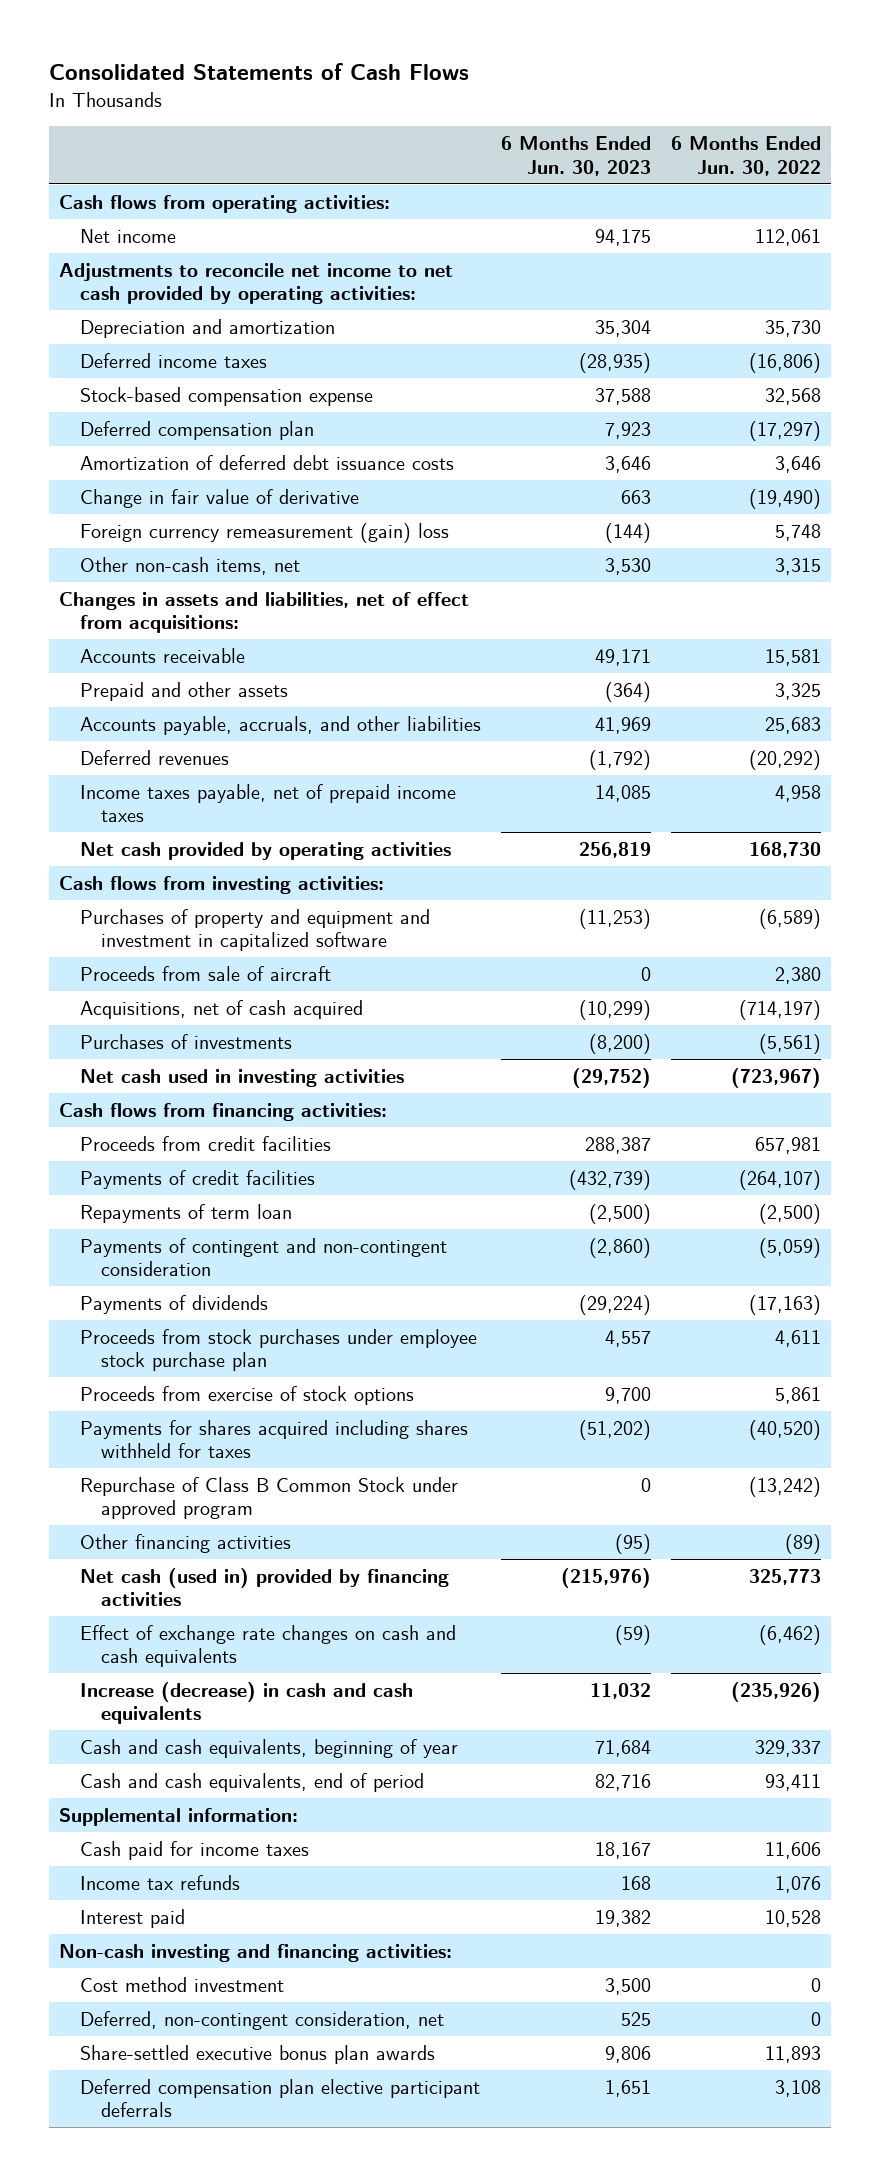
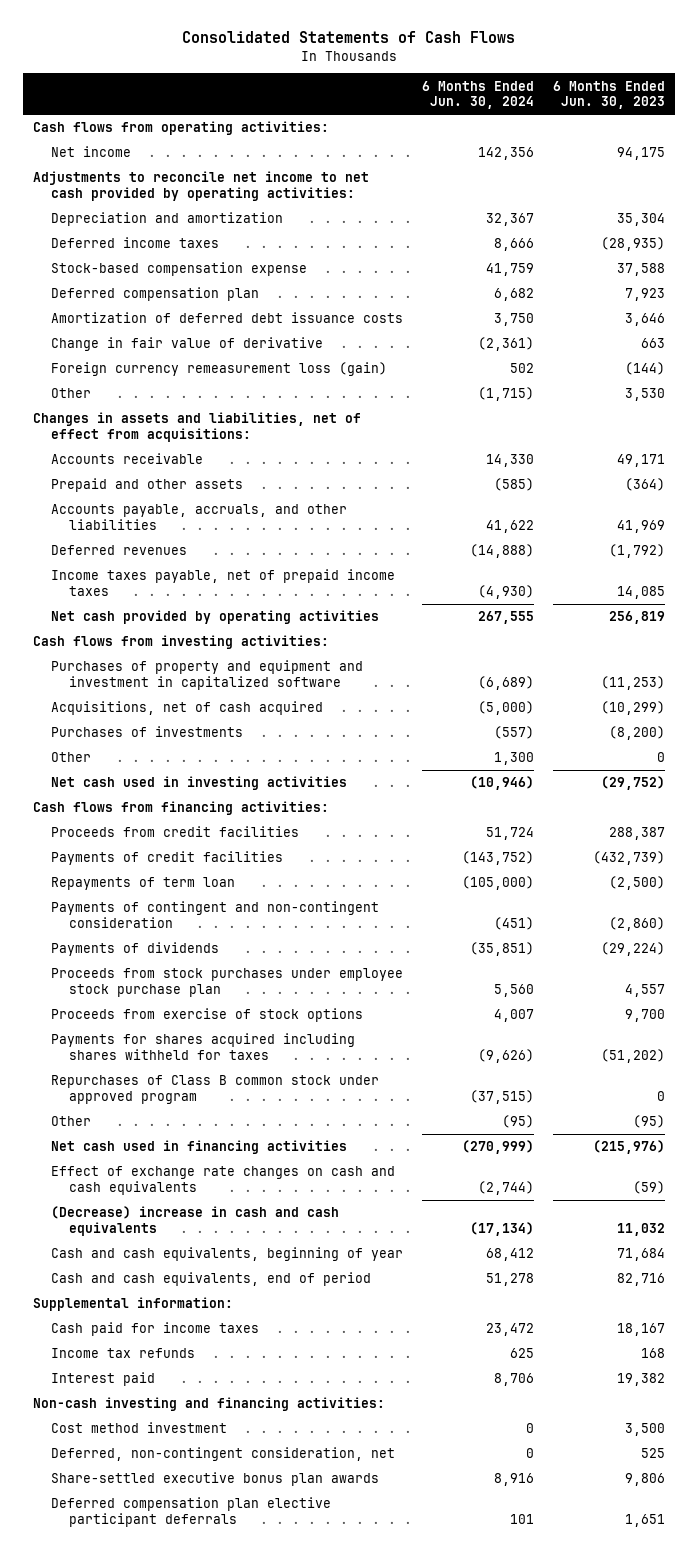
[670,136,821,176] 6 Months Ended Jun. 30, 2022 -> none
none -> [421,80,534,110] 6 Months Ended Jun. 30, 2024
[80,522,450,543] Foreign currency remeasurement (gain) loss -> [50,362,387,377] Foreign currency remeasurement loss (gain)
[80,556,301,575] Other non-cash items, net -> [50,388,91,399] Other
[80,965,332,981] Proceeds from sale of aircraft -> none
none -> [50,752,91,763] Other
[80,1476,459,1520] Repurchase of Class B Common Stock under approved program -> [50,1075,379,1104] Repurchases of Class B common stock under approved program
[80,1533,292,1553] Other financing activities -> [50,1116,91,1127] Other
[80,1567,450,1607] Net cash (used in) provided by financing activities -> [50,1140,347,1155] Net cash used in financing activities
[80,1681,414,1725] Increase (decrease) in cash and cash equivalents -> [50,1206,339,1236] (Decrease) increase in cash and cash equivalents

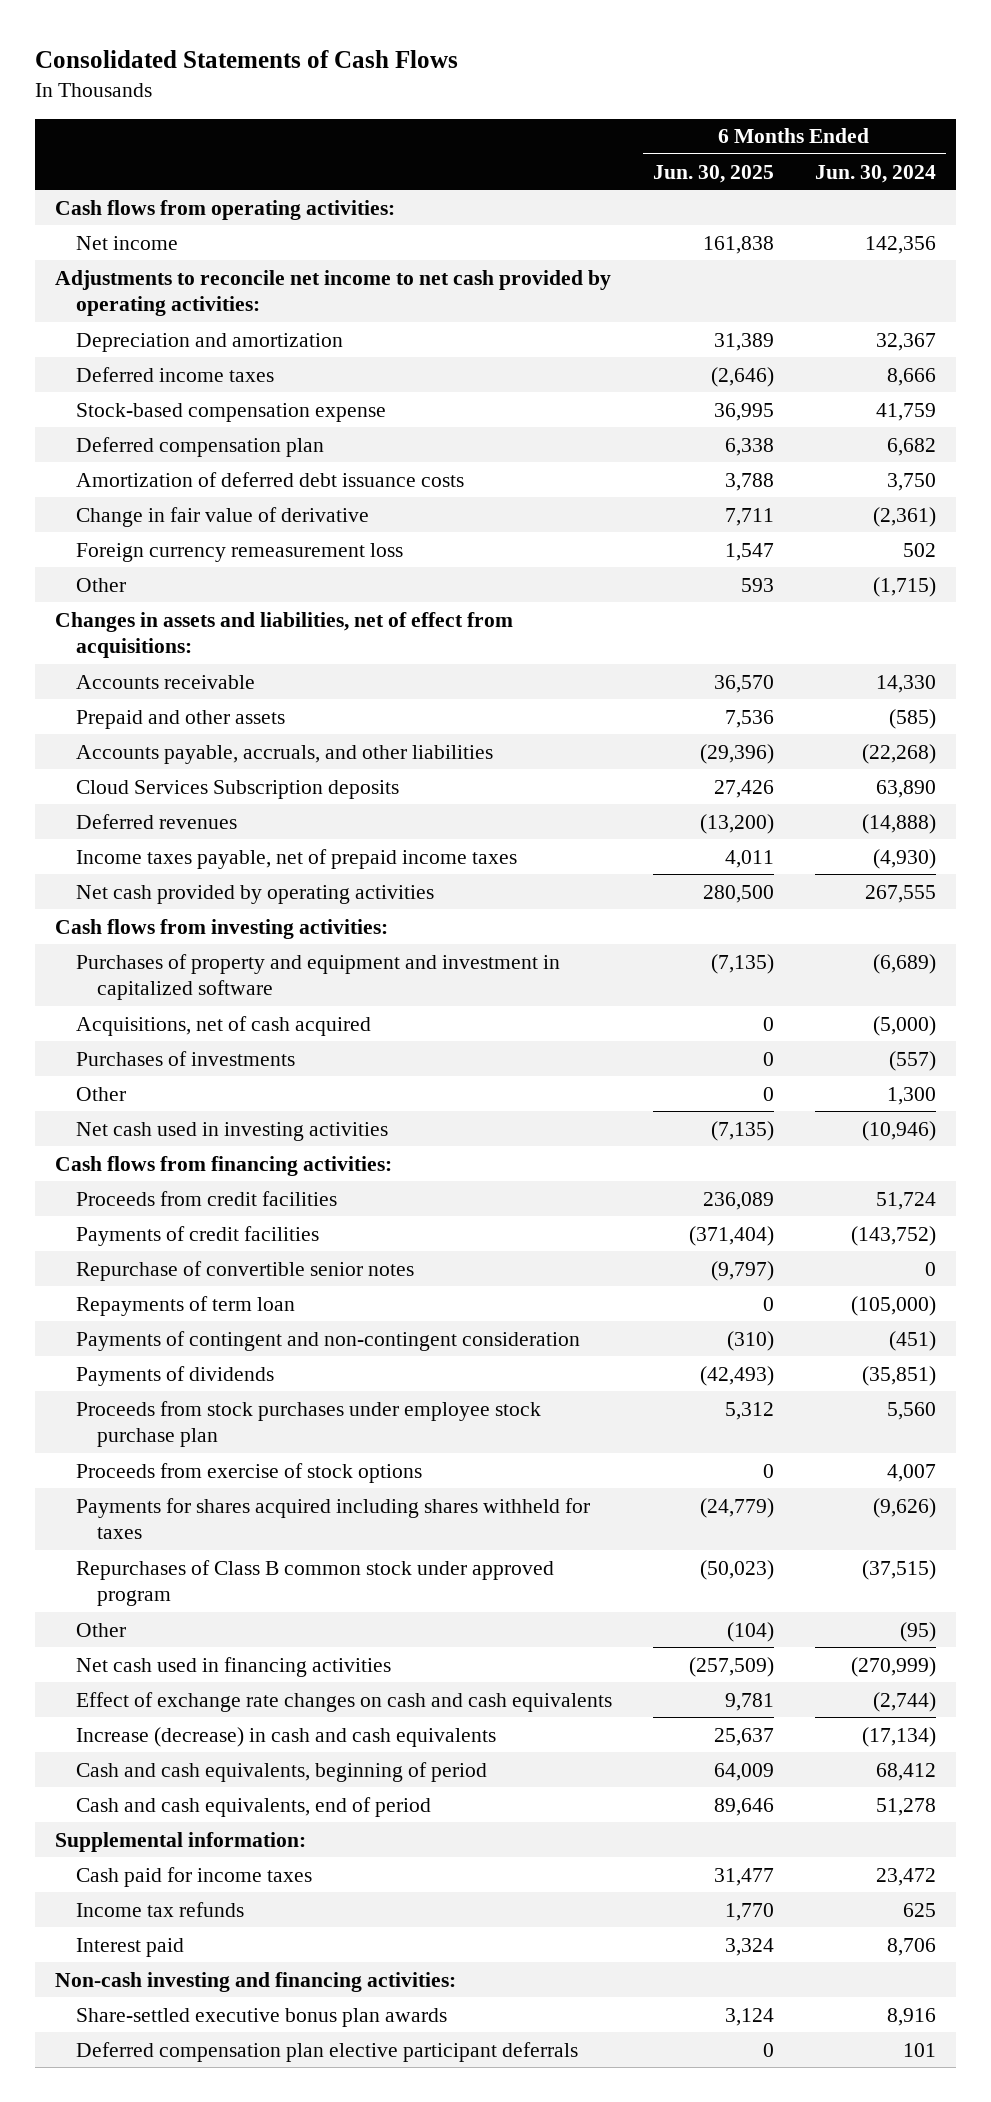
[552,80,665,110] 6 Months Ended Jun. 30, 2023 -> none
none -> [652,164,774,183] Jun. 30, 2025
[50,362,387,377] Foreign currency remeasurement loss (gain) -> [76,542,404,562] Foreign currency remeasurement loss
[485,519,534,533] 41,622 -> [861,743,936,764] (22,268)
none -> [76,779,400,799] Cloud Services Subscription deposits
none -> [76,1260,415,1281] Repurchase of convertible senior notes
[50,1206,339,1236] (Decrease) increase in cash and cash equivalents -> [76,1726,497,1747] Increase (decrease) in cash and cash equivalents
[50,1247,403,1262] Cash and cash equivalents, beginning of year -> [76,1761,488,1782] Cash and cash equivalents, beginning of period
[50,1422,227,1434] Cost method investment -> none
[50,1447,395,1462] Deferred, non-contingent consideration, net -> none

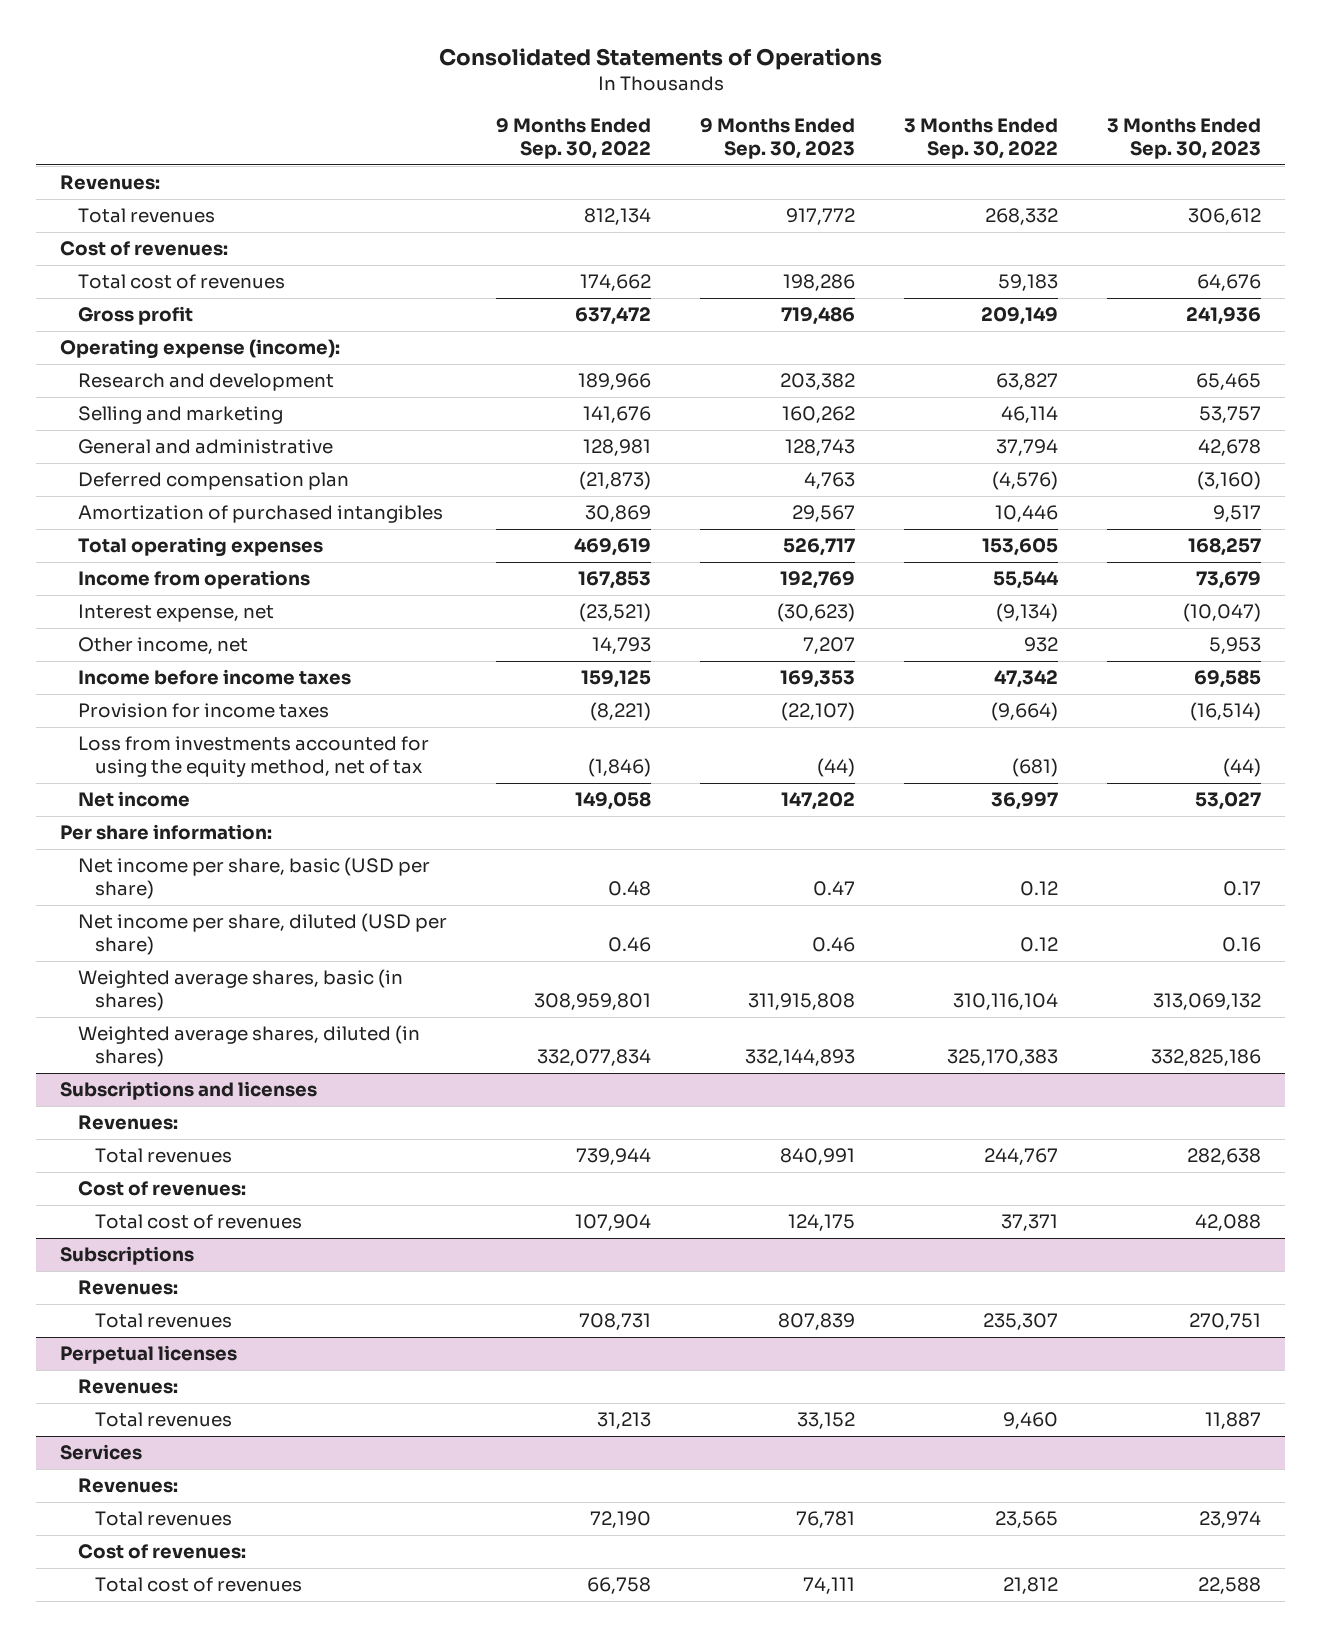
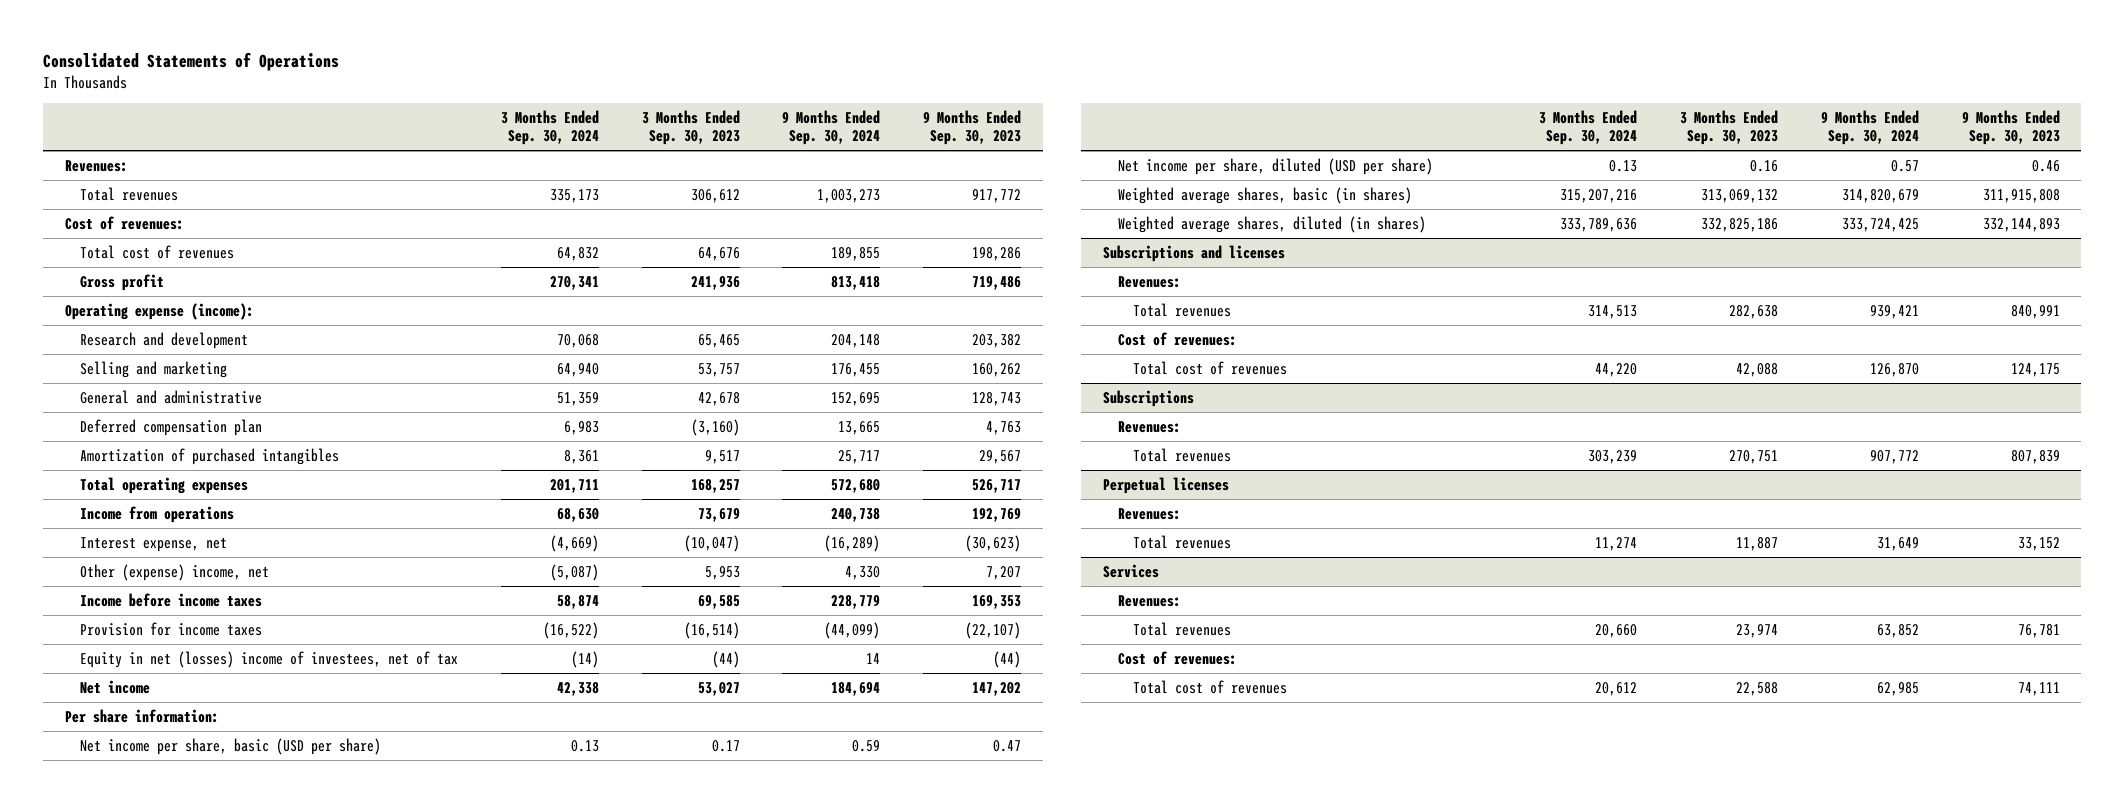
[495,118,651,159] 9 Months Ended Sep. 30, 2022 -> none
[903,118,1058,159] 3 Months Ended Sep. 30, 2022 -> none
none -> [500,109,599,145] 3 Months Ended Sep. 30, 2024
none -> [782,109,881,145] 9 Months Ended Sep. 30, 2024
[77,637,248,655] Other income, net -> [79,563,269,581] Other (expense) income, net
[77,736,429,778] Loss from investments accounted for using the equity method, net of tax -> [79,650,458,668] Equity in net (losses) income of investees, net of tax

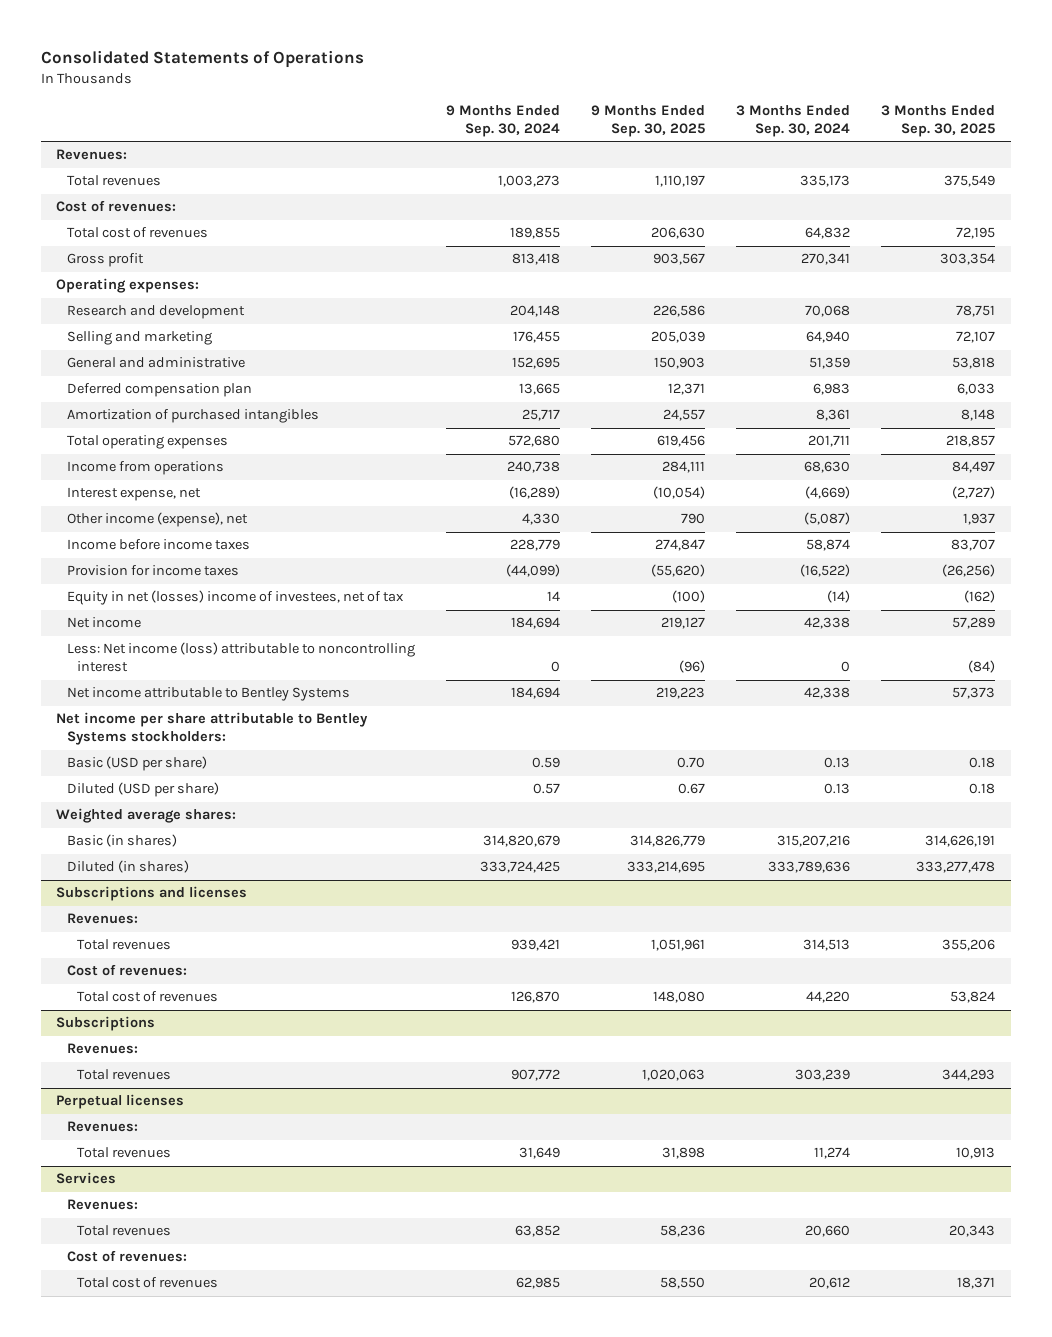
[641,109,740,145] 3 Months Ended Sep. 30, 2023 -> none
[923,109,1022,145] 9 Months Ended Sep. 30, 2023 -> none
none -> [591,104,706,137] 9 Months Ended Sep. 30, 2025
none -> [881,104,996,137] 3 Months Ended Sep. 30, 2025
[64,302,254,320] Operating expense (income): -> [56,278,200,294] Operating expenses:
[79,563,269,581] Other (expense) income, net -> [66,512,248,528] Other income (expense), net
none -> [66,642,415,673] Less: Net income (loss) attributable to noncontrolling interest
none -> [66,687,350,702] Net income attributable to Bentley Systems
[64,708,219,723] Per share information: -> [56,712,369,746] Net income per share attributable to Bentley Systems stockholders:
[79,737,381,755] Net income per share, basic (USD per share) -> [66,756,207,772] Basic (USD per share)
[1117,157,1433,175] Net income per share, diluted (USD per share) -> [66,782,219,798] Diluted (USD per share)
none -> [56,808,237,824] Weighted average shares:
[1117,186,1412,204] Weighted average shares, basic (in shares) -> [66,834,177,848] Basic (in shares)
[1117,215,1426,233] Weighted average shares, diluted (in shares) -> [66,860,189,874] Diluted (in shares)

